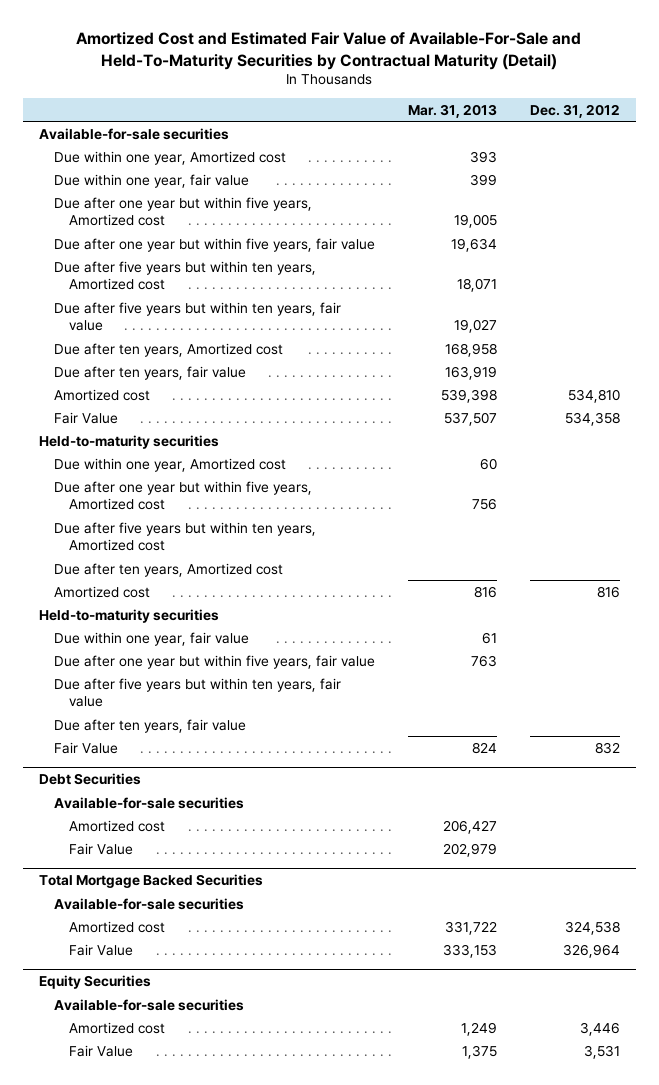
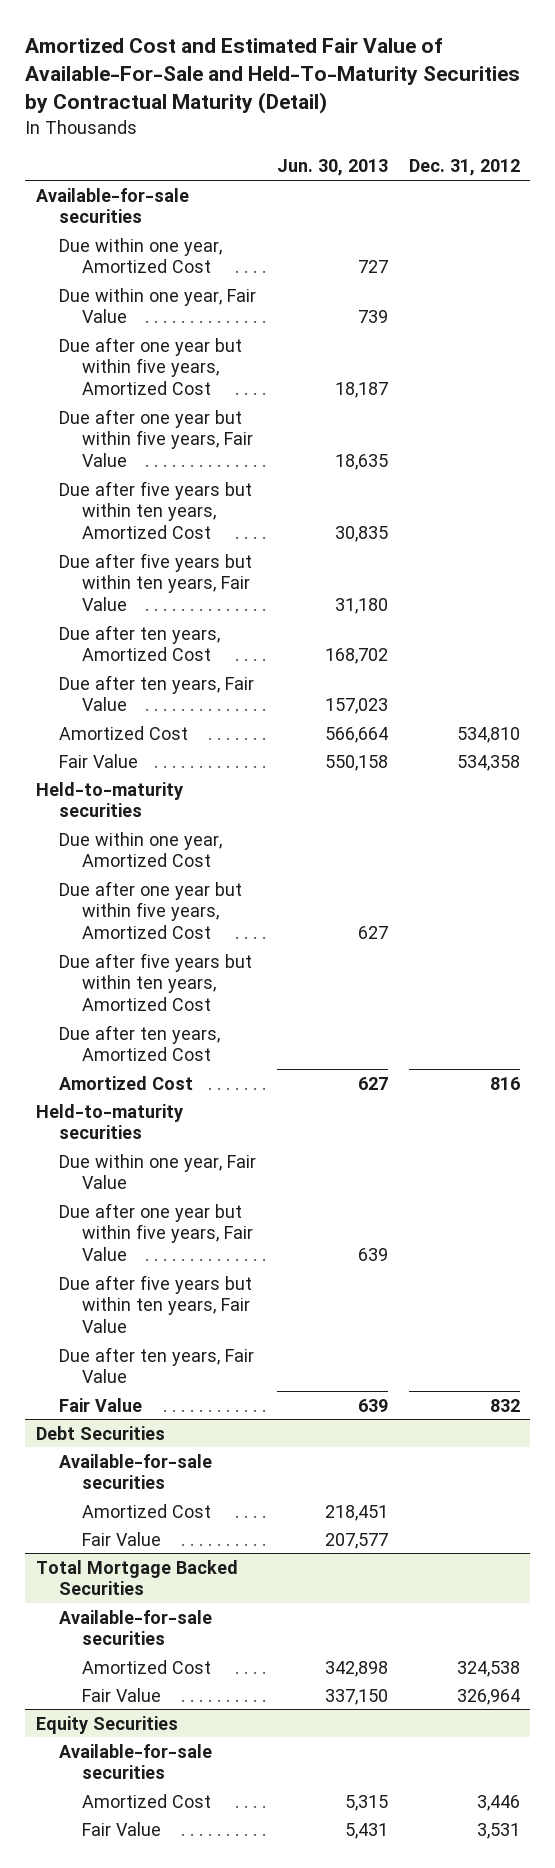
[407,103,497,118] Mar. 31, 2013 -> none
none -> [276,159,388,177] Jun. 30, 2013
[54,150,287,165] Due within one year, Amortized cost -> [58,237,222,274] Due within one year, Amortized Cost
[54,173,250,188] Due within one year, fair value -> [58,287,256,324] Due within one year, Fair Value
[54,196,313,227] Due after one year but within five years, Amortized cost -> [58,336,242,395] Due after one year but within five years, Amortized Cost
[54,237,376,252] Due after one year but within five years, fair value -> [58,408,253,467] Due after one year but within five years, Fair Value
[54,260,317,291] Due after five years but within ten years, Amortized cost -> [58,480,252,539] Due after five years but within ten years, Amortized Cost
[54,301,342,332] Due after five years but within ten years, fair value -> [58,552,252,611] Due after five years but within ten years, Fair Value
[54,342,284,357] Due after ten years, Amortized cost -> [58,624,220,662] Due after ten years, Amortized Cost
[54,365,247,380] Due after ten years, fair value -> [58,674,254,712] Due after ten years, Fair Value
[54,388,151,401] Amortized cost -> [58,725,188,740] Amortized Cost
[54,457,287,472] Due within one year, Amortized cost -> [58,831,222,868] Due within one year, Amortized Cost
[54,480,313,511] Due after one year but within five years, Amortized cost -> [58,880,242,939] Due after one year but within five years, Amortized Cost
[54,521,317,552] Due after five years but within ten years, Amortized cost -> [58,952,252,1011] Due after five years but within ten years, Amortized Cost
[54,562,284,577] Due after ten years, Amortized cost -> [58,1024,220,1062] Due after ten years, Amortized Cost
[54,585,151,598] Amortized cost -> [58,1075,193,1090] Amortized Cost
[54,631,250,646] Due within one year, fair value -> [58,1153,256,1190] Due within one year, Fair Value
[54,654,376,669] Due after one year but within five years, fair value -> [58,1202,253,1261] Due after one year but within five years, Fair Value
[54,677,342,708] Due after five years but within ten years, fair value -> [58,1274,252,1333] Due after five years but within ten years, Fair Value
[54,718,247,733] Due after ten years, fair value -> [58,1346,254,1384] Due after ten years, Fair Value
[68,819,165,832] Amortized cost -> [81,1503,211,1518] Amortized Cost
[68,920,165,933] Amortized cost -> [81,1659,211,1674] Amortized Cost
[68,1021,165,1034] Amortized cost -> [81,1793,211,1808] Amortized Cost

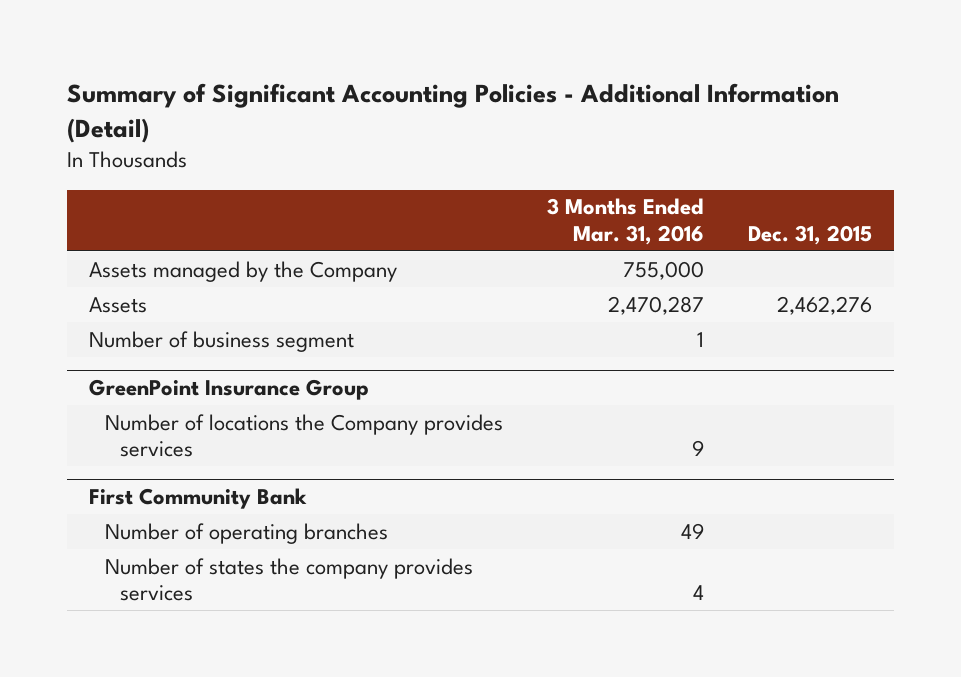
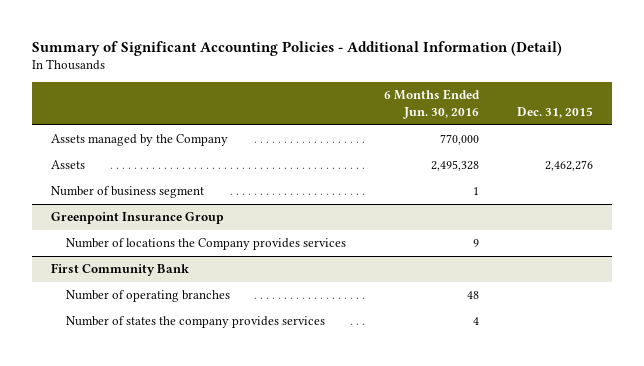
[546,198,704,245] 3 Months Ended Mar. 31, 2016 -> none
none -> [384,89,481,120] 6 Months Ended Jun. 30, 2016
[88,378,369,400] GreenPoint Insurance Group -> [50,212,224,225] Greenpoint Insurance Group

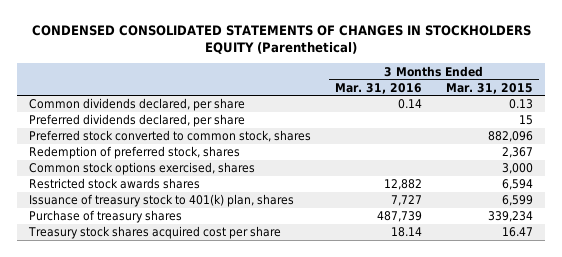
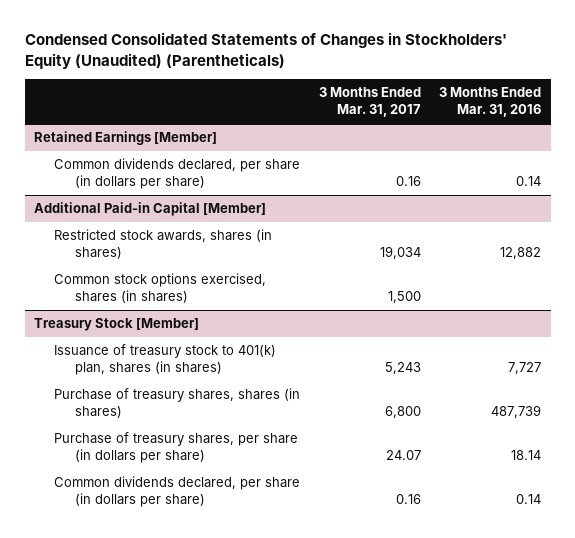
[31,24,531,55] CONDENSED CONSOLIDATED STATEMENTS OF CHANGES IN STOCKHOLDERS EQUITY (Parenthetical) -> [24,32,507,69] Condensed Consolidated Statements of Changes in Stockholders' Equity (Unaudited) (Parentheticals)
[445,82,533,94] Mar. 31, 2015 -> none
none -> [318,87,421,118] 3 Months Ended Mar. 31, 2017
[29,98,246,112] Common dividends declared, per share -> none
[29,114,246,128] Preferred dividends declared, per share -> none
[29,130,312,143] Preferred stock converted to common stock, shares -> none
[29,146,241,160] Redemption of preferred stock, shares -> none
[29,162,256,176] Common stock options exercised, shares -> none
[29,178,201,190] Restricted stock awards shares -> none
[29,194,295,208] Issuance of treasury stock to 401(k) plan, shares -> none
[29,210,183,224] Purchase of treasury shares -> none
[28,226,282,240] Treasury stock shares acquired cost per share -> none
none -> [33,131,217,146] Retained Earnings [Member]
none -> [54,158,301,190] Common dividends declared, per share (in dollars per share)
none -> [33,202,266,217] Additional Paid-in Capital [Member]
none -> [54,229,273,260] Restricted stock awards, shares (in shares)
none -> [54,273,267,304] Common stock options exercised, shares (in shares)
none -> [33,318,199,332] Treasury Stock [Member]
none -> [54,344,277,376] Issuance of treasury stock to 401(k) plan, shares (in shares)
none -> [54,388,301,419] Purchase of treasury shares, shares (in shares)
none -> [54,432,299,464] Purchase of treasury shares, per share (in dollars per share)
none -> [54,476,301,508] Common dividends declared, per share (in dollars per share)

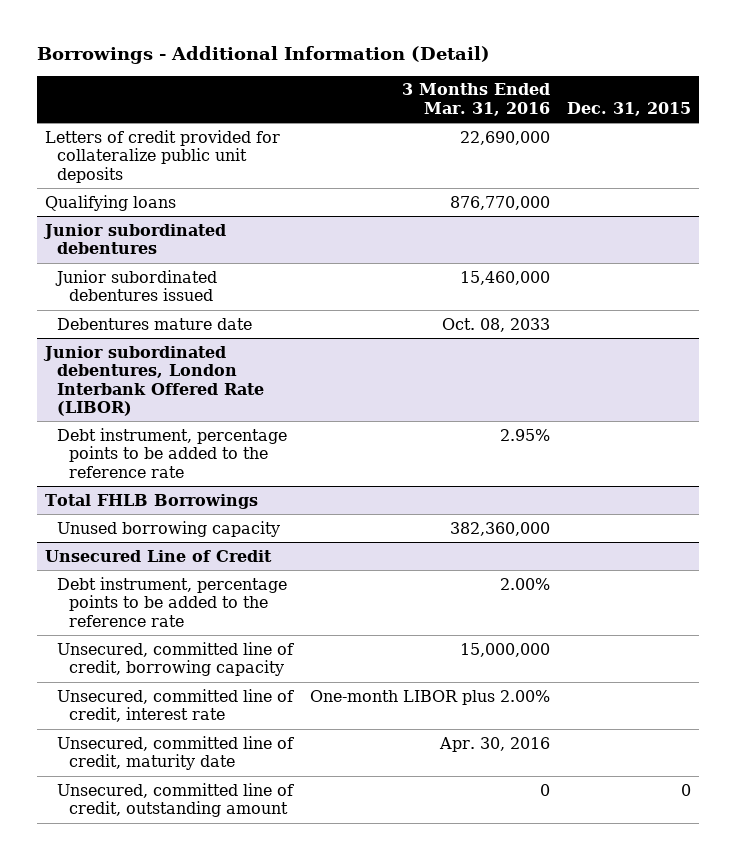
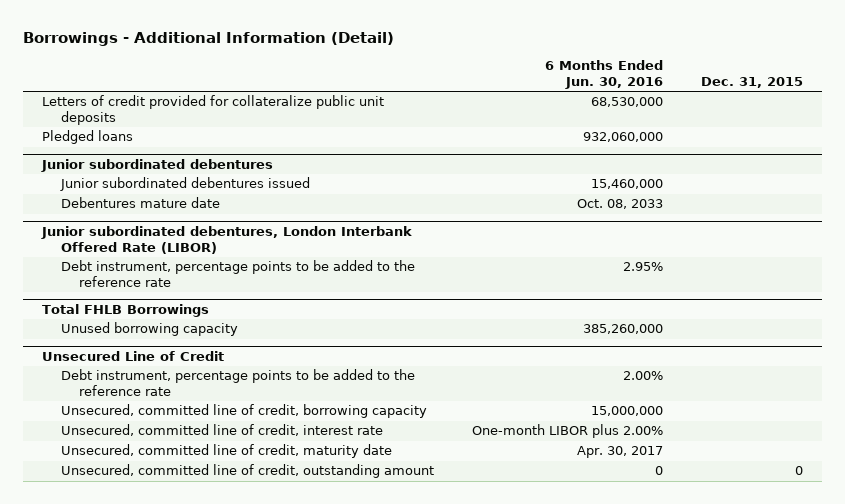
[401,83,550,116] 3 Months Ended Mar. 31, 2016 -> none
none -> [544,60,663,90] 6 Months Ended Jun. 30, 2016
[44,194,176,211] Qualifying loans -> [42,130,134,145] Pledged loans

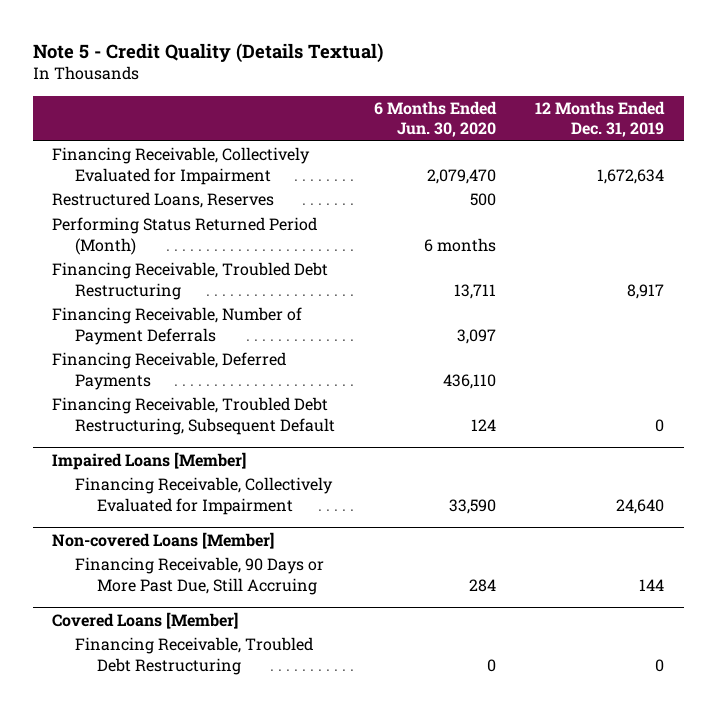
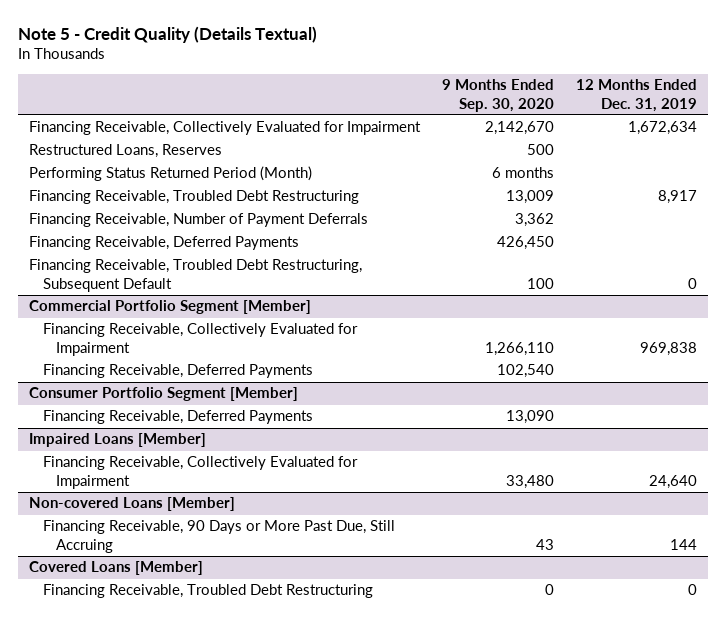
[373,100,497,138] 6 Months Ended Jun. 30, 2020 -> none
none -> [442,79,555,112] 9 Months Ended Sep. 30, 2020
none -> [29,300,312,315] Commercial Portfolio Segment [Member]
none -> [42,323,358,356] Financing Receivable, Collectively Evaluated for Impairment
none -> [42,364,313,379] Financing Receivable, Deferred Payments
none -> [29,387,299,402] Consumer Portfolio Segment [Member]
none -> [42,410,313,425] Financing Receivable, Deferred Payments

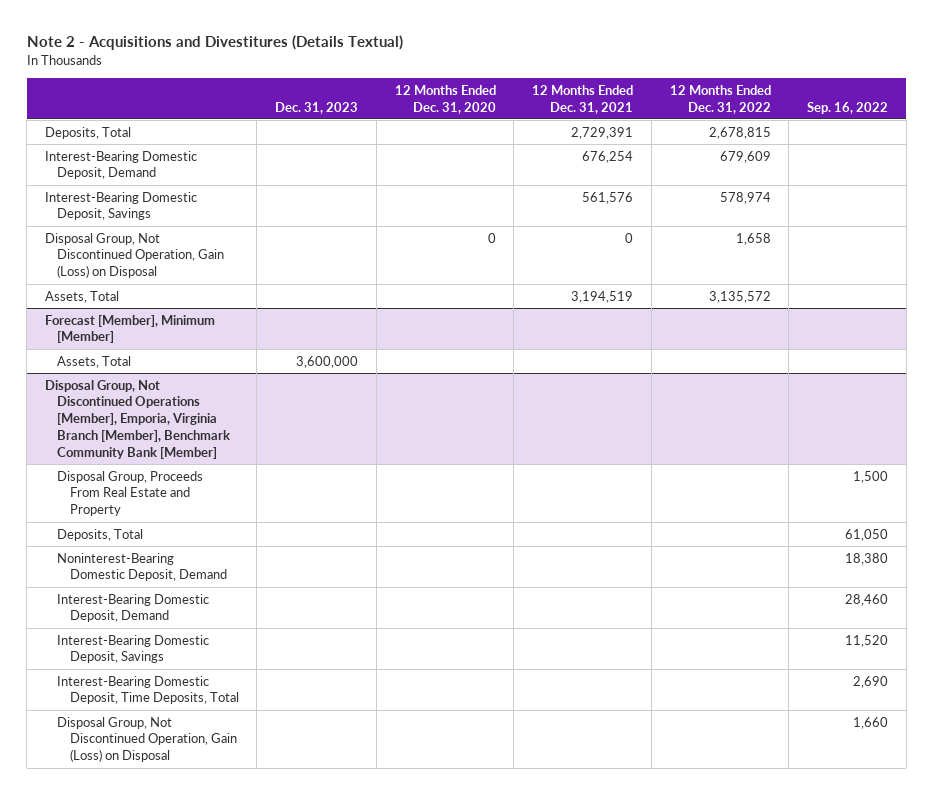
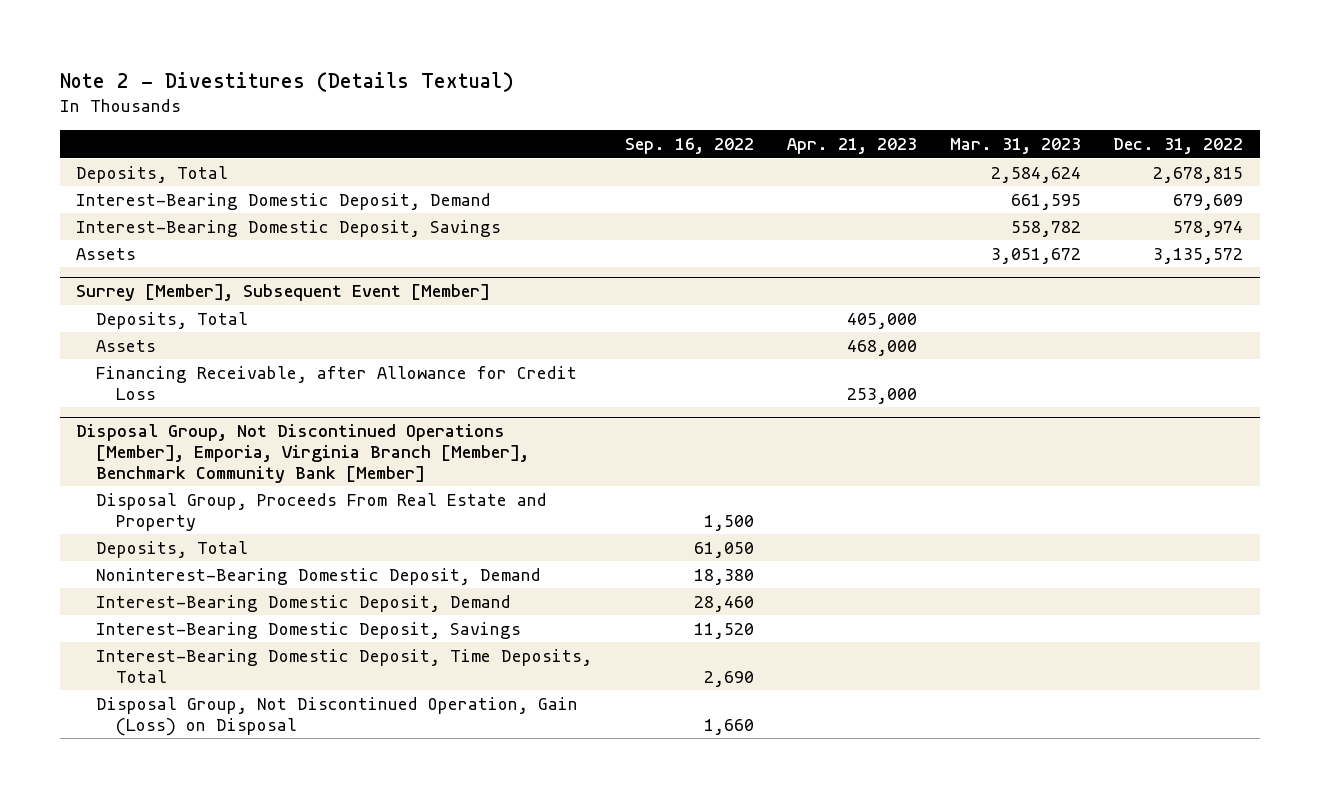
[26,35,403,51] Note 2 - Acquisitions and Divestitures (Details Textual) -> [60,71,515,92] Note 2 - Divestitures (Details Textual)
[275,101,359,114] Dec. 31, 2023 -> none
[394,84,496,114] 12 Months Ended Dec. 31, 2020 -> none
[532,84,634,114] 12 Months Ended Dec. 31, 2021 -> none
[669,84,771,114] 12 Months Ended Dec. 31, 2022 -> none
none -> [786,138,917,155] Apr. 21, 2023
none -> [949,138,1081,155] Mar. 31, 2023
none -> [1113,138,1244,155] Dec. 31, 2022
[45,232,225,279] Disposal Group, Not Discontinued Operation, Gain (Loss) on Disposal -> none
[45,314,216,344] Forecast [Member], Minimum [Member] -> none
[57,355,132,368] Assets, Total -> none
[45,290,120,303] Assets, Total -> [76,247,137,260] Assets
none -> [76,284,491,302] Surrey [Member], Subsequent Event [Member]
none -> [96,311,249,329] Deposits, Total
none -> [96,339,157,352] Assets
none -> [96,365,578,400] Financing Receivable, after Allowance for Credit Loss

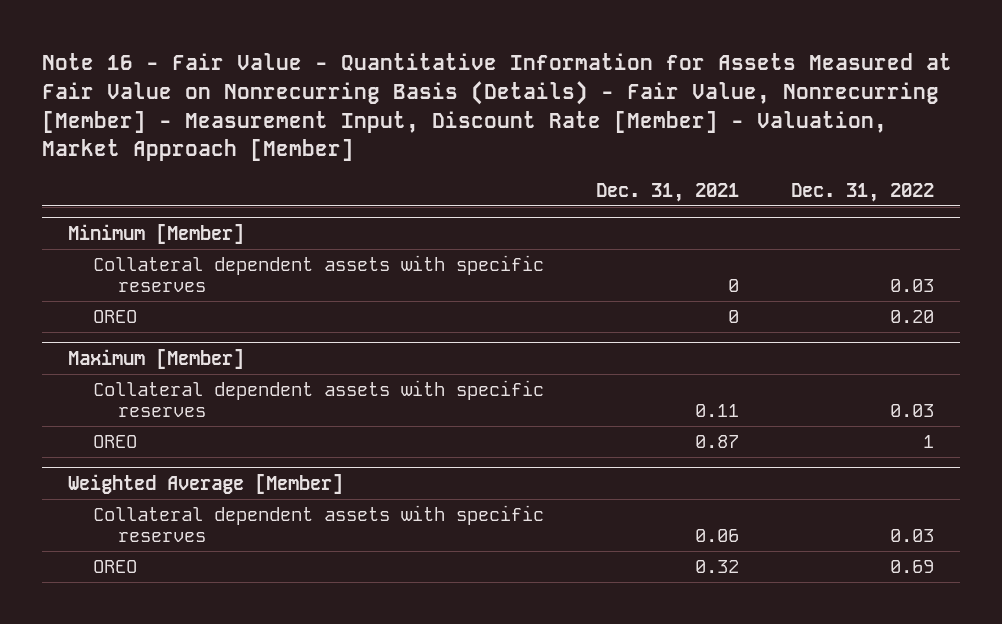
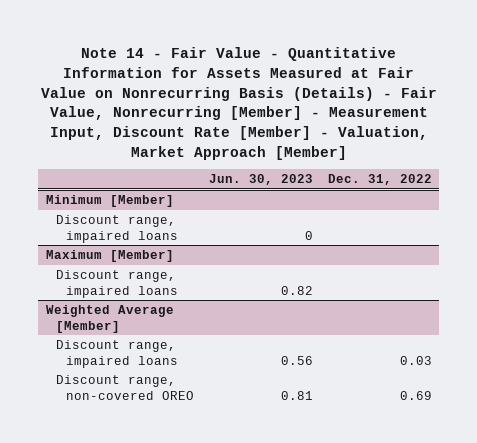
[41,53,952,162] Note 16 - Fair Value - Quantitative Information for Assets Measured at Fair Value on Nonrecurring Basis (Details) - Fair Value, Nonrecurring [Member] - Measurement Input, Discount Rate [Member] - Valuation, Market Approach [Member] -> [40,47,437,160] Note 14 - Fair Value - Quantitative Information for Assets Measured at Fair Value on Nonrecurring Basis (Details) - Fair Value, Nonrecurring [Member] - Measurement Input, Discount Rate [Member] - Valuation, Market Approach [Member]
[596,182,740,202] Dec. 31, 2021 -> none
none -> [208,174,313,186] Jun. 30, 2023
[92,255,544,293] Collateral dependent assets with specific reserves -> none
[92,310,137,324] OREO -> none
none -> [56,214,179,243] Discount range, impaired loans
[92,380,544,418] Collateral dependent assets with specific reserves -> none
[92,435,137,449] OREO -> none
none -> [56,269,179,298] Discount range, impaired loans
[92,505,544,543] Collateral dependent assets with specific reserves -> none
none -> [56,339,179,368] Discount range, impaired loans
[92,560,137,574] OREO -> [56,374,195,400] Discount range, non-covered OREO

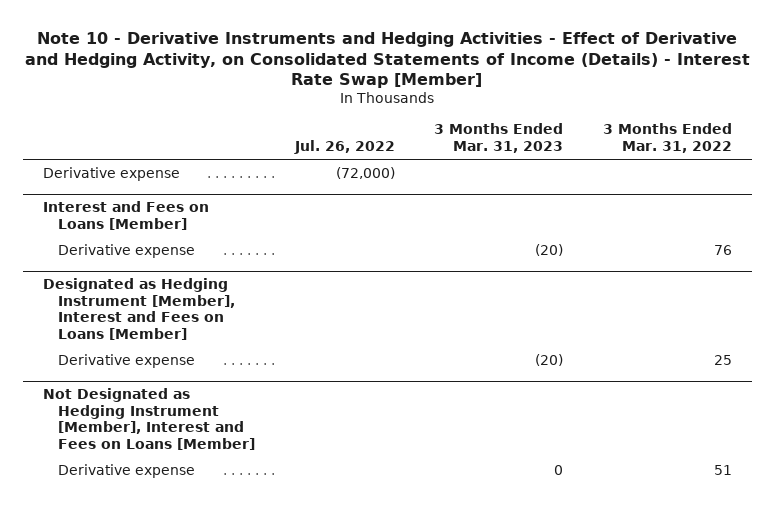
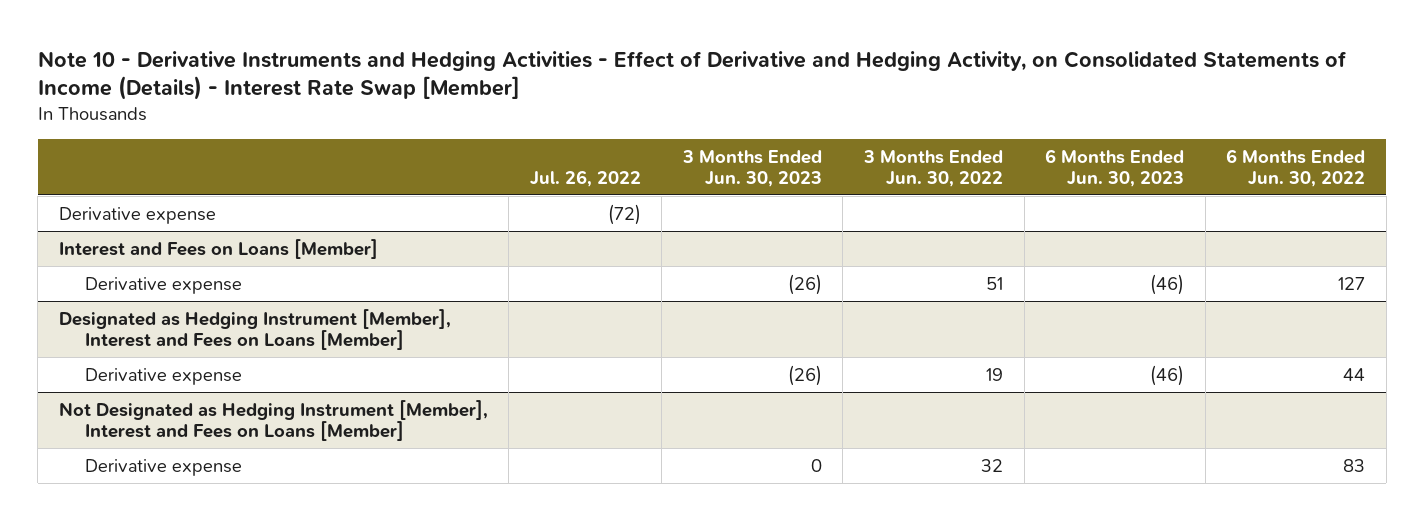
[434,123,564,154] 3 Months Ended Mar. 31, 2023 -> none
[602,123,732,154] 3 Months Ended Mar. 31, 2022 -> none
none -> [681,149,822,187] 3 Months Ended Jun. 30, 2023
none -> [863,149,1004,187] 3 Months Ended Jun. 30, 2022
none -> [1045,148,1185,187] 6 Months Ended Jun. 30, 2023
none -> [1226,148,1366,187] 6 Months Ended Jun. 30, 2022
[335,166,395,179] (72,000) -> [607,203,641,225] (72)

